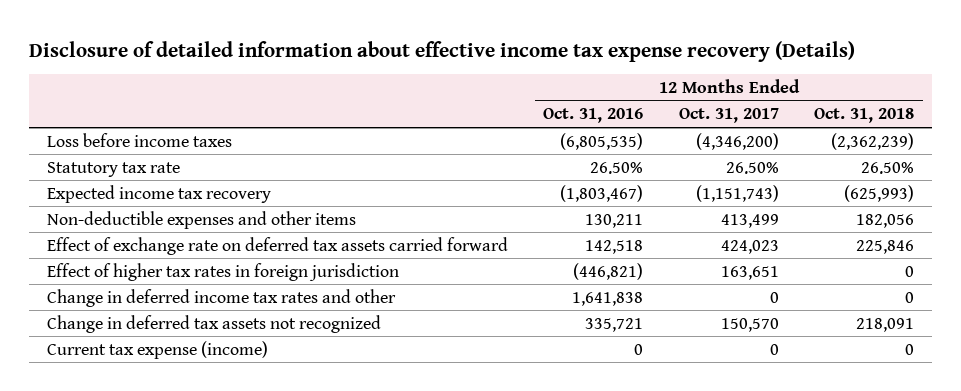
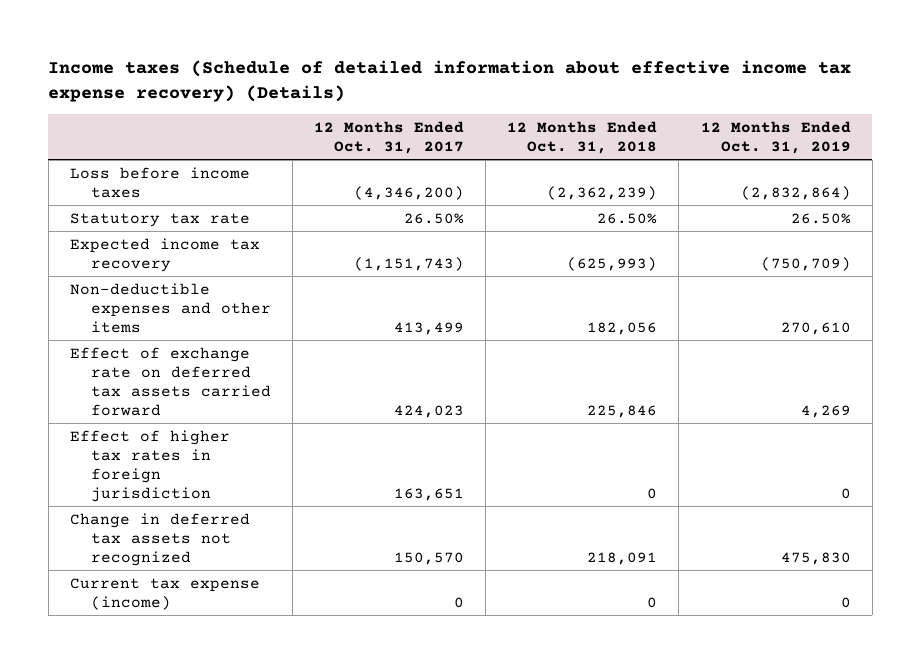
[29,40,856,62] Disclosure of detailed information about effective income tax expense recovery (Details) -> [48,60,852,103] Income taxes (Schedule of detailed information about effective income tax expense recovery) (Details)
[543,108,644,124] Oct. 31, 2016 -> none
none -> [700,120,851,154] 12 Months Ended Oct. 31, 2019
[46,288,396,307] Change in deferred income tax rates and other -> none

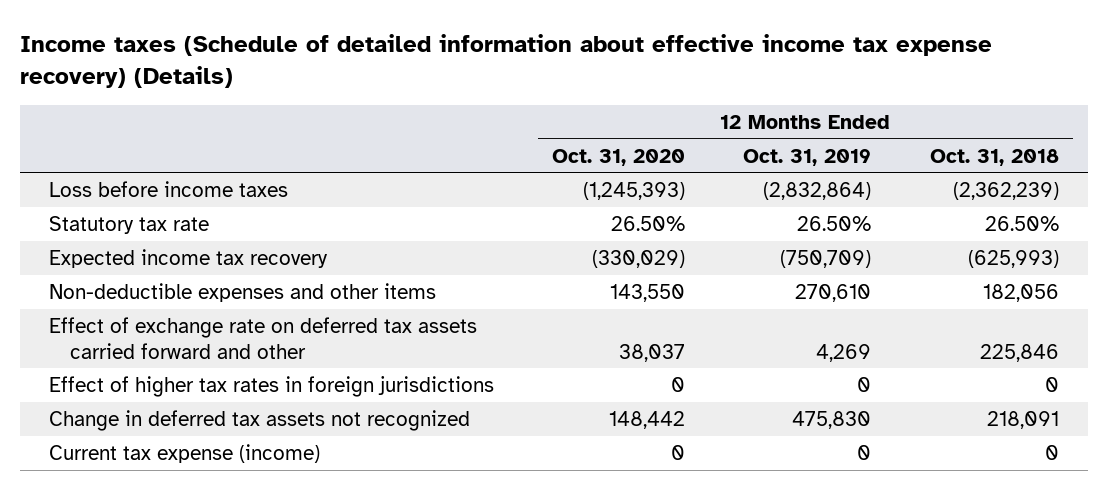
[314,120,465,154] 12 Months Ended Oct. 31, 2017 -> none
none -> [552,148,686,166] Oct. 31, 2020
[69,346,272,416] Effect of exchange rate on deferred tax assets carried forward -> [48,316,477,359] Effect of exchange rate on deferred tax assets carried forward and other
[69,429,230,502] Effect of higher tax rates in foreign jurisdiction -> [48,375,494,397] Effect of higher tax rates in foreign jurisdictions

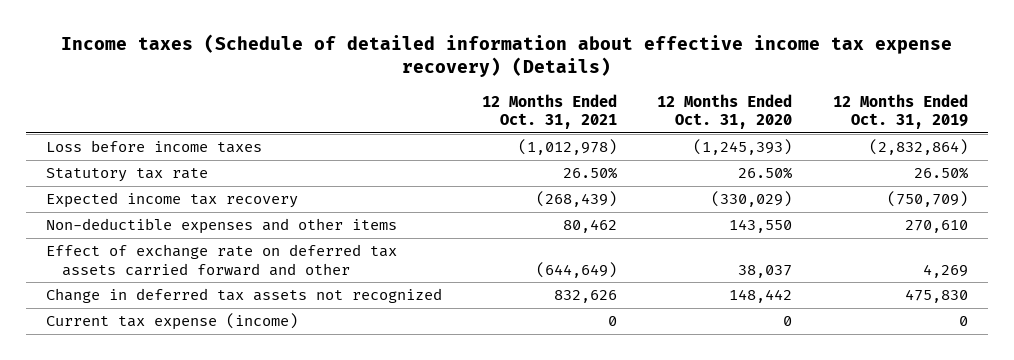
[929,148,1059,166] Oct. 31, 2018 -> none
none -> [482,93,618,130] 12 Months Ended Oct. 31, 2021
[48,375,494,397] Effect of higher tax rates in foreign jurisdictions -> none

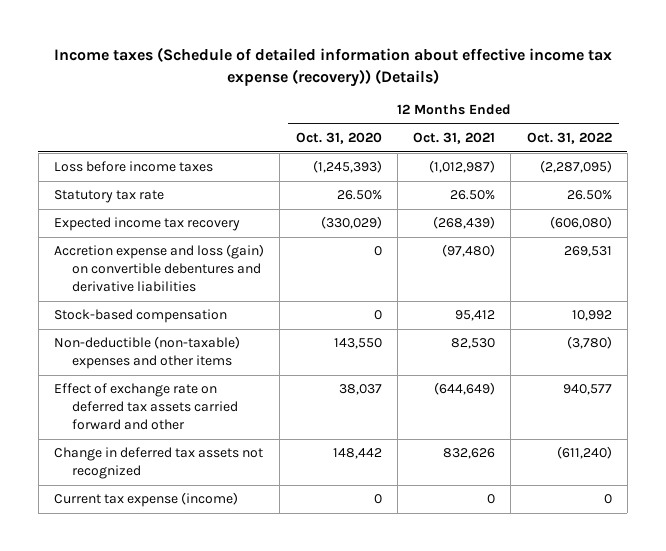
[60,33,952,78] Income taxes (Schedule of detailed information about effective income tax expense recovery) (Details) -> [53,47,612,87] Income taxes (Schedule of detailed information about effective income tax expense (recovery)) (Details)
[832,93,968,130] 12 Months Ended Oct. 31, 2019 -> none
none -> [526,132,612,145] Oct. 31, 2022
[518,139,618,156] (1,012,978) -> [429,160,496,174] (1,012,987)
none -> [54,244,265,293] Accretion expense and loss (gain) on convertible debentures and derivative liabilities
none -> [54,309,228,324] Stock-based compensation
[46,218,398,235] Non-deductible expenses and other items -> [54,336,241,370] Non-deductible (non-taxable) expenses and other items
[563,219,618,234] 80,462 -> [451,338,496,350] 82,530

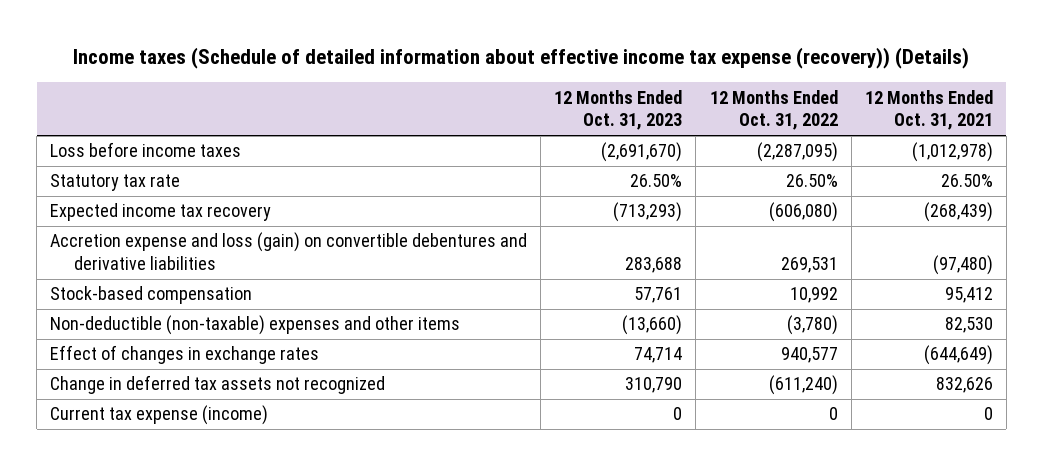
[295,132,382,145] Oct. 31, 2020 -> none
none -> [554,89,683,131] 12 Months Ended Oct. 31, 2023
[429,160,496,174] (1,012,987) -> [911,142,993,163] (1,012,978)
[54,383,239,431] Effect of exchange rate on deferred tax assets carried forward and other -> [50,345,320,365] Effect of changes in exchange rates

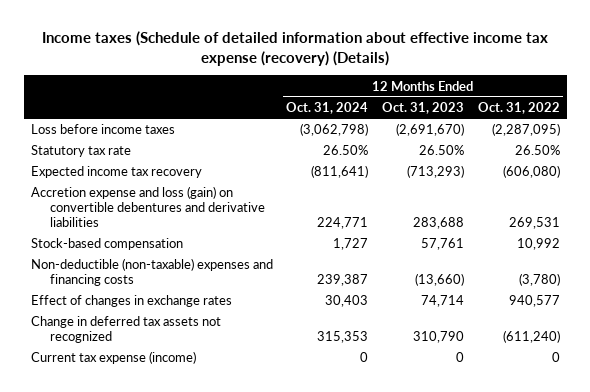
[73,47,970,70] Income taxes (Schedule of detailed information about effective income tax expense (recovery)) (Details) -> [42,31,549,66] Income taxes (Schedule of detailed information about effective income tax expense (recovery) (Details)
[864,89,993,131] 12 Months Ended Oct. 31, 2021 -> none
none -> [286,102,369,115] Oct. 31, 2024
[50,315,461,336] Non-deductible (non-taxable) expenses and other items -> [30,258,273,287] Non-deductible (non-taxable) expenses and financing costs

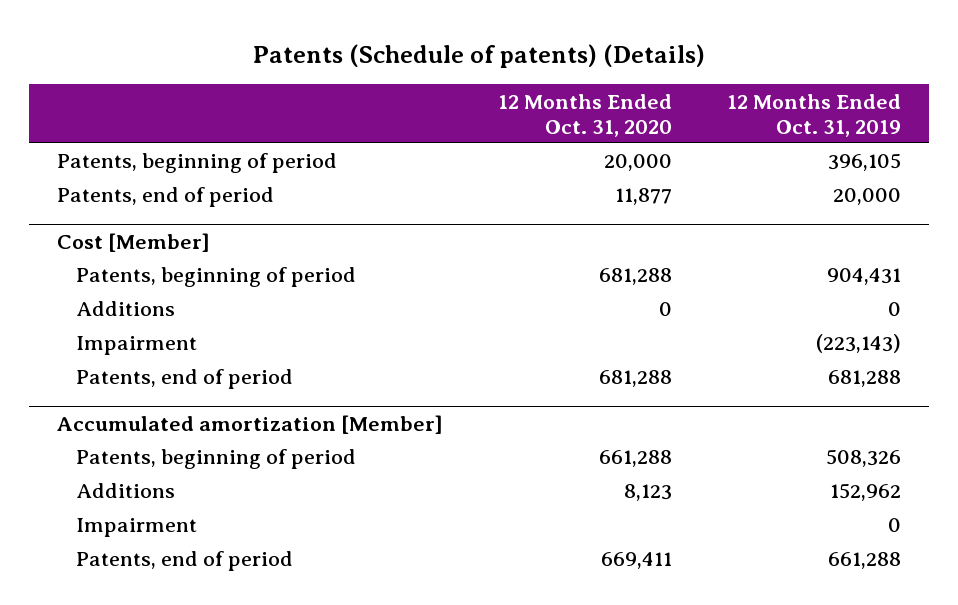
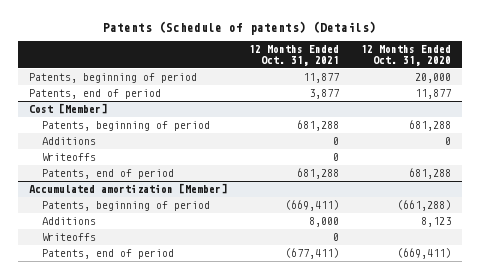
[727,93,902,137] 12 Months Ended Oct. 31, 2019 -> none
none -> [249,45,340,66] 12 Months Ended Oct. 31, 2021
[76,336,198,356] Impairment -> none
none -> [41,153,96,162] Writeoffs
[599,450,673,468] 661,288 -> [397,200,452,212] (661,288)
[76,518,198,538] Impairment -> none
none -> [41,233,96,242] Writeoffs
[601,552,673,570] 669,411 -> [397,248,452,260] (669,411)

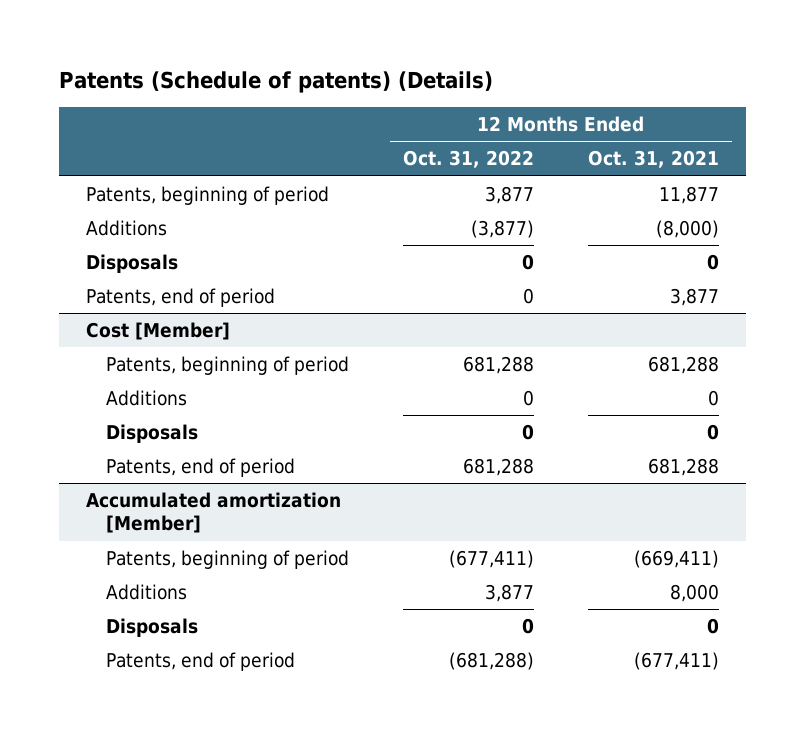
[361,45,452,66] 12 Months Ended Oct. 31, 2020 -> none
none -> [403,150,535,169] Oct. 31, 2022
none -> [85,220,167,237] Additions
none -> [85,254,178,274] Disposals
[41,153,96,162] Writeoffs -> none
none -> [106,424,199,444] Disposals
[41,233,96,242] Writeoffs -> none
none -> [106,618,199,638] Disposals

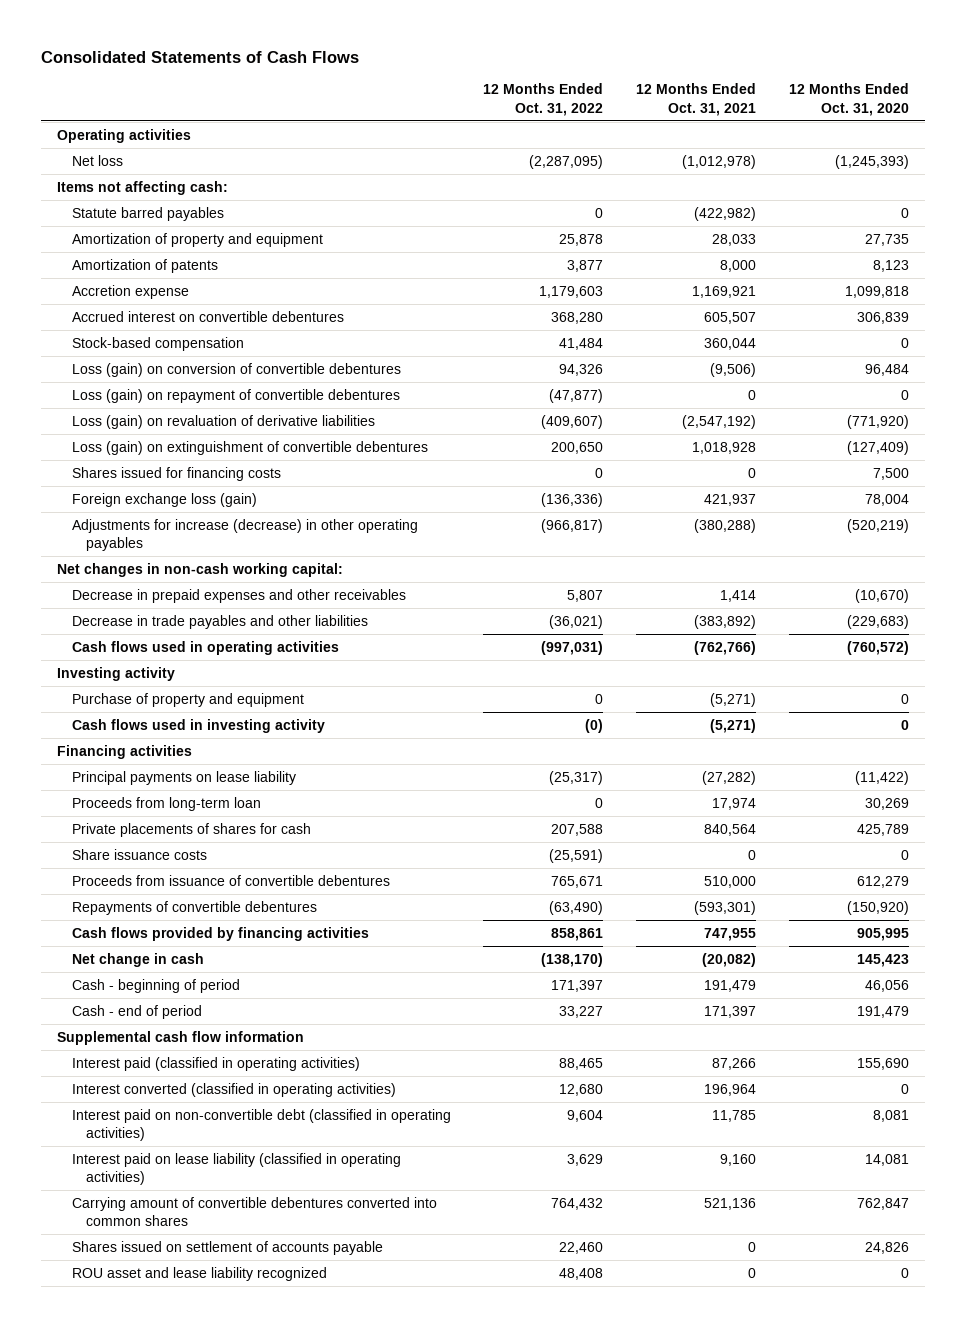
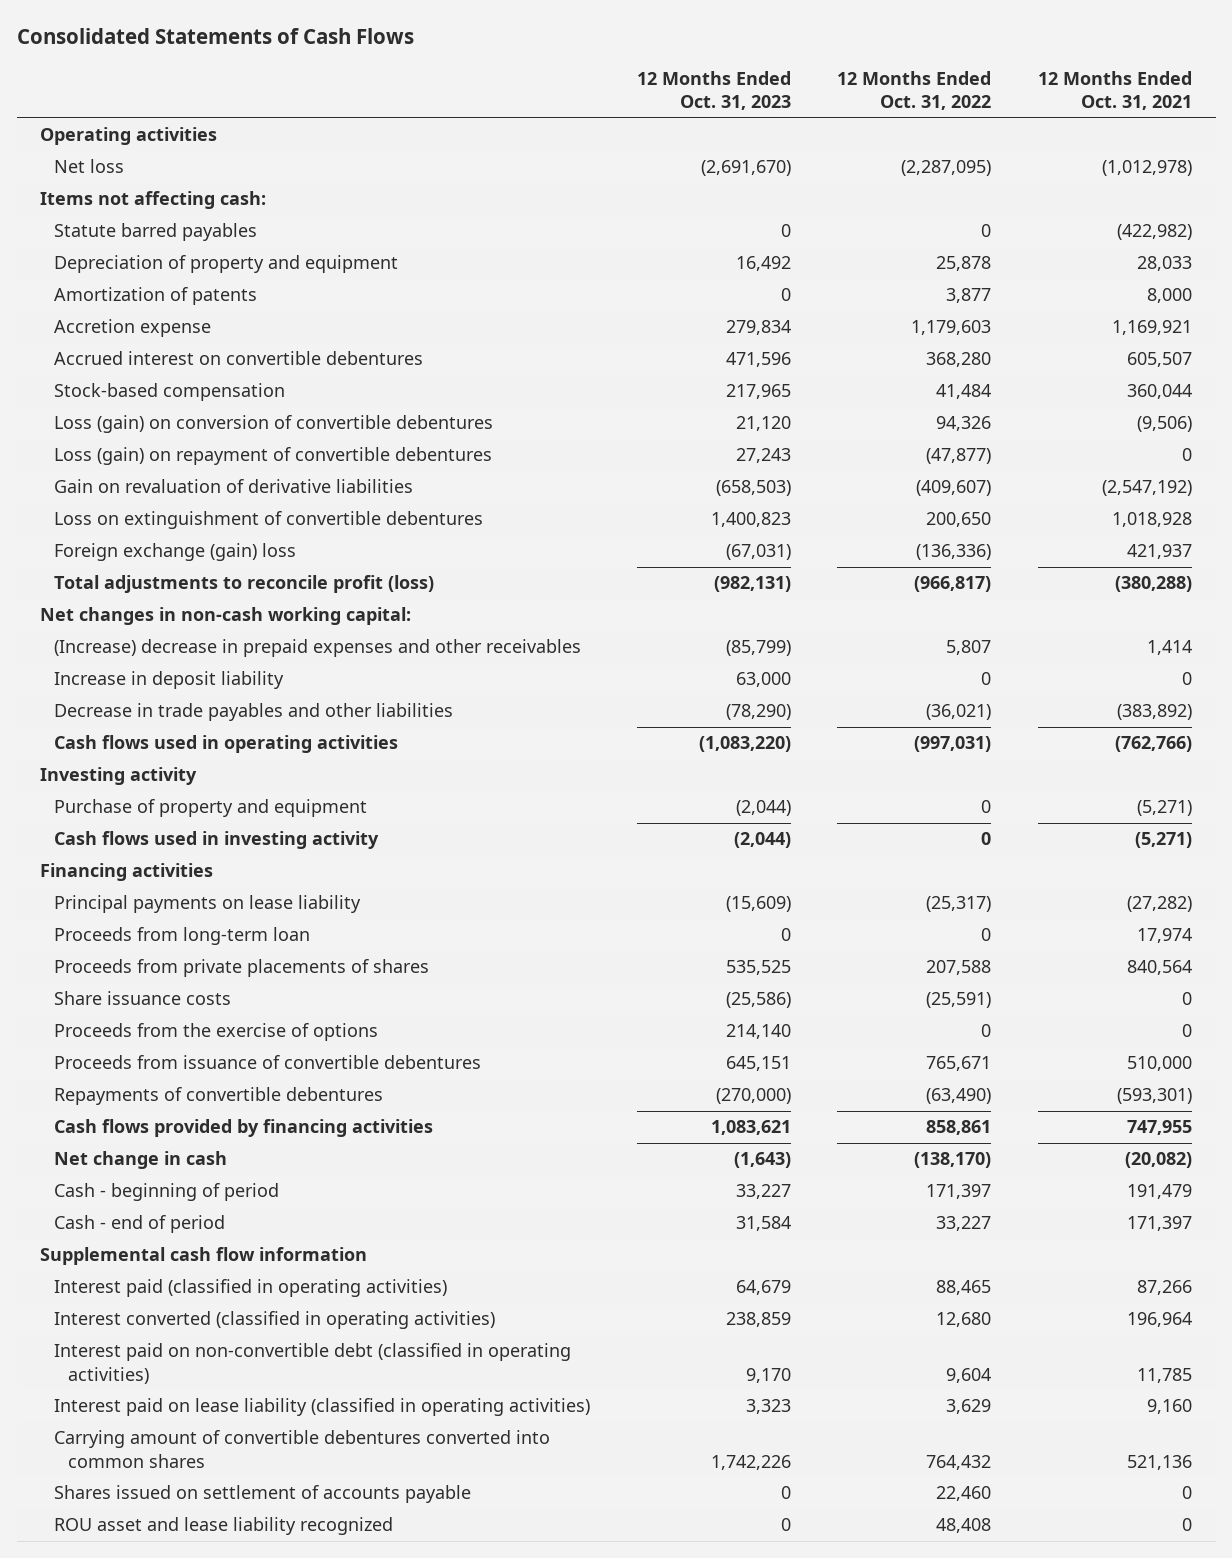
[788,83,909,116] 12 Months Ended Oct. 31, 2020 -> none
none -> [636,70,791,111] 12 Months Ended Oct. 31, 2023
[71,232,323,247] Amortization of property and equipment -> [54,255,399,274] Depreciation of property and equipment
[71,466,281,481] Shares issued for financing costs -> none
[71,414,375,429] Loss (gain) on revaluation of derivative liabilities -> [54,479,414,494] Gain on revaluation of derivative liabilities
[71,440,428,455] Loss (gain) on extinguishment of convertible debentures -> [54,511,484,530] Loss on extinguishment of convertible debentures
[71,492,257,507] Foreign exchange loss (gain) -> [54,543,297,562] Foreign exchange (gain) loss
[71,518,418,552] Adjustments for increase (decrease) in other operating payables -> [54,575,435,594] Total adjustments to reconcile profit (loss)
[71,588,406,603] Decrease in prepaid expenses and other receivables -> [54,639,582,658] (Increase) decrease in prepaid expenses and other receivables
none -> [54,671,285,690] Increase in deposit liability
[585,718,604,733] (0) -> [981,832,992,846] 0
[71,822,311,837] Private placements of shares for cash -> [54,959,430,978] Proceeds from private placements of shares
none -> [54,1023,379,1042] Proceeds from the exercise of options

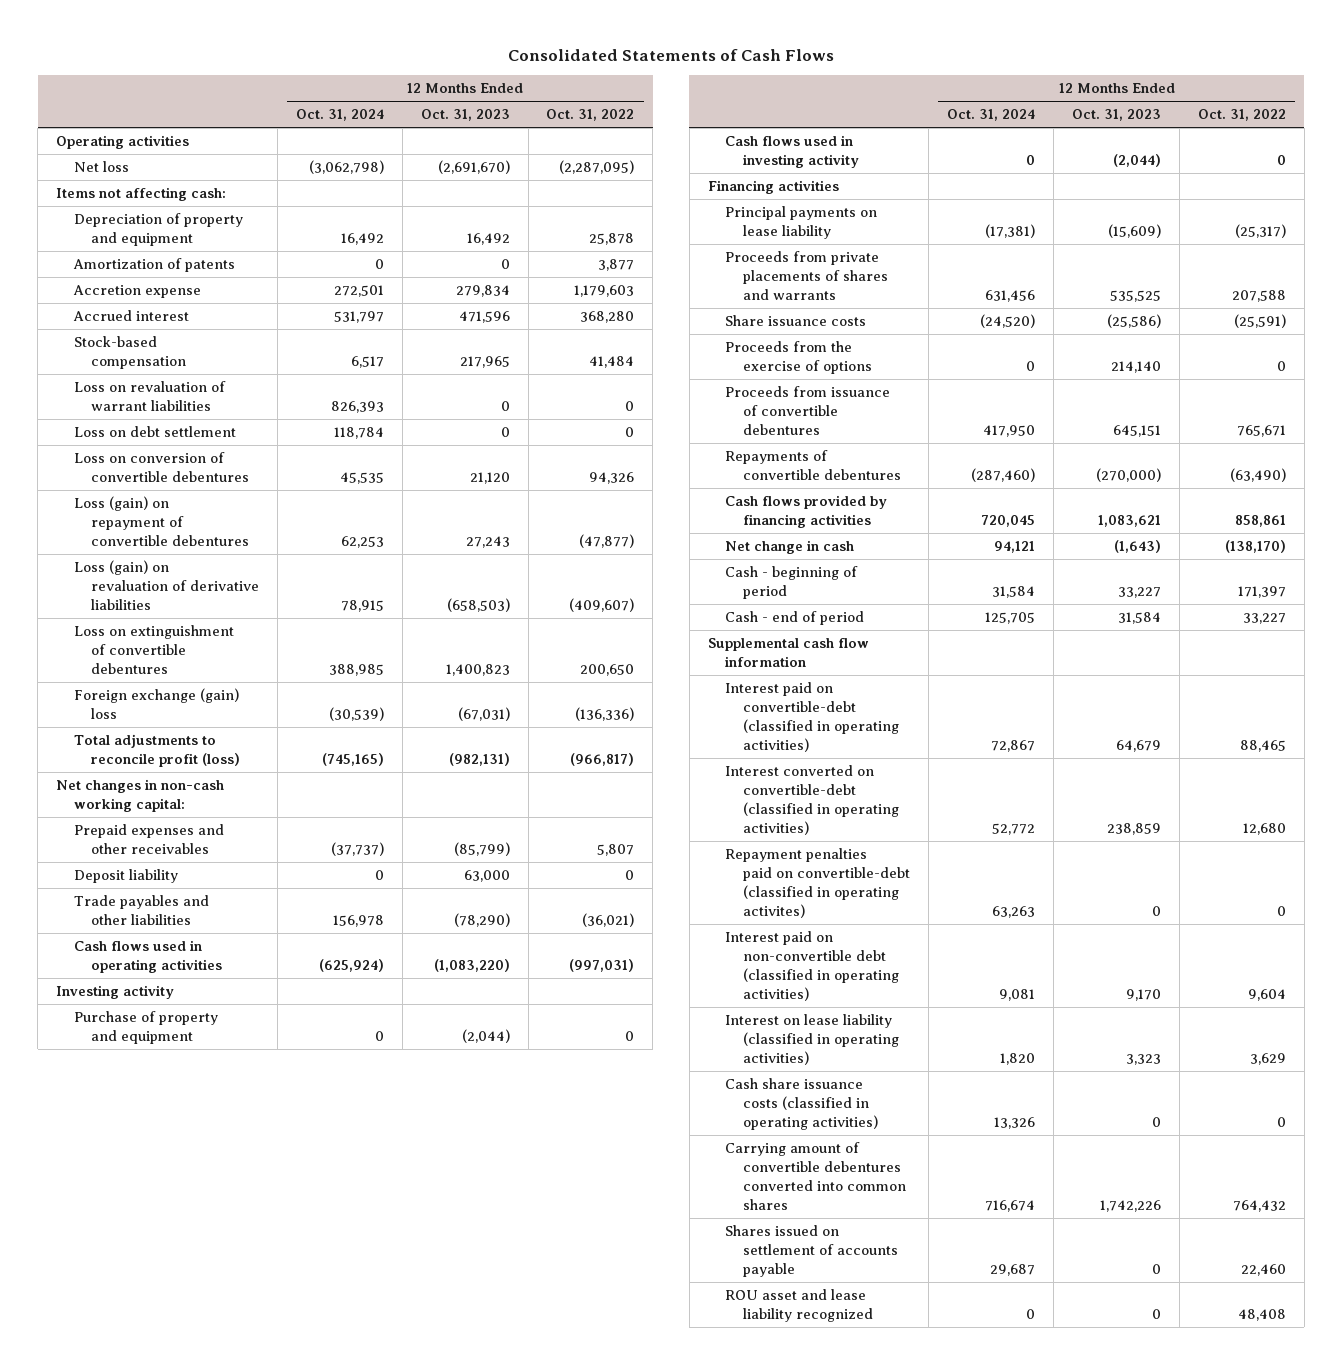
[1038,70,1193,111] 12 Months Ended Oct. 31, 2021 -> none
none -> [295,109,384,122] Oct. 31, 2024
[54,223,258,242] Statute barred payables -> none
[54,351,424,366] Accrued interest on convertible debentures -> [72,310,189,322] Accrued interest
none -> [73,381,226,411] Loss on revaluation of warrant liabilities
none -> [73,426,236,438] Loss on debt settlement
[54,415,494,434] Loss (gain) on conversion of convertible debentures -> [73,452,250,482] Loss on conversion of convertible debentures
[54,479,414,494] Gain on revaluation of derivative liabilities -> [73,560,260,610] Loss (gain) on revaluation of derivative liabilities
[54,639,582,658] (Increase) decrease in prepaid expenses and other receivables -> [73,824,224,854] Prepaid expenses and other receivables
[54,671,285,690] Increase in deposit liability -> [73,869,178,884] Deposit liability
[54,703,454,722] Decrease in trade payables and other liabilities -> [73,895,209,925] Trade payables and other liabilities
[54,927,311,946] Proceeds from long-term loan -> none
[54,959,430,978] Proceeds from private placements of shares -> [725,251,888,300] Proceeds from private placements of shares and warrants
[54,1279,448,1298] Interest paid (classified in operating activities) -> [725,682,899,752] Interest paid on convertible-debt (classified in operating activities)
[54,1311,496,1330] Interest converted (classified in operating activities) -> [725,765,899,835] Interest converted on convertible-debt (classified in operating activities)
none -> [725,848,910,918] Repayment penalties paid on convertible-debt (classified in operating activites)
[54,1398,591,1417] Interest paid on lease liability (classified in operating activities) -> [725,1014,899,1065] Interest on lease liability (classified in operating activities)
none -> [725,1078,878,1130] Cash share issuance costs (classified in operating activities)

